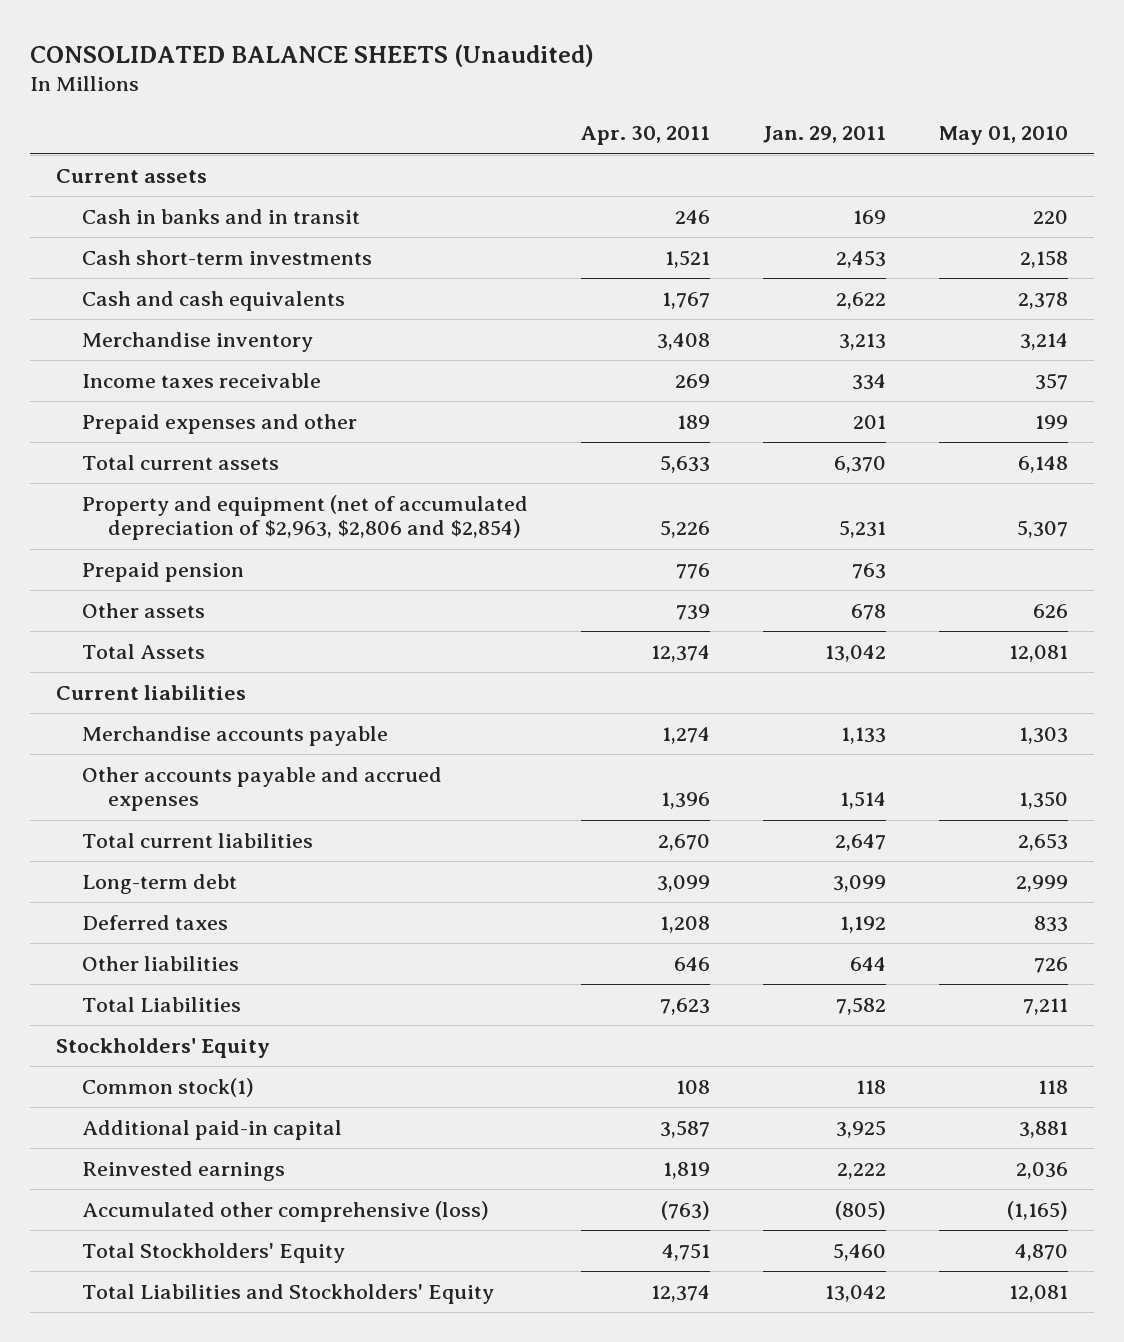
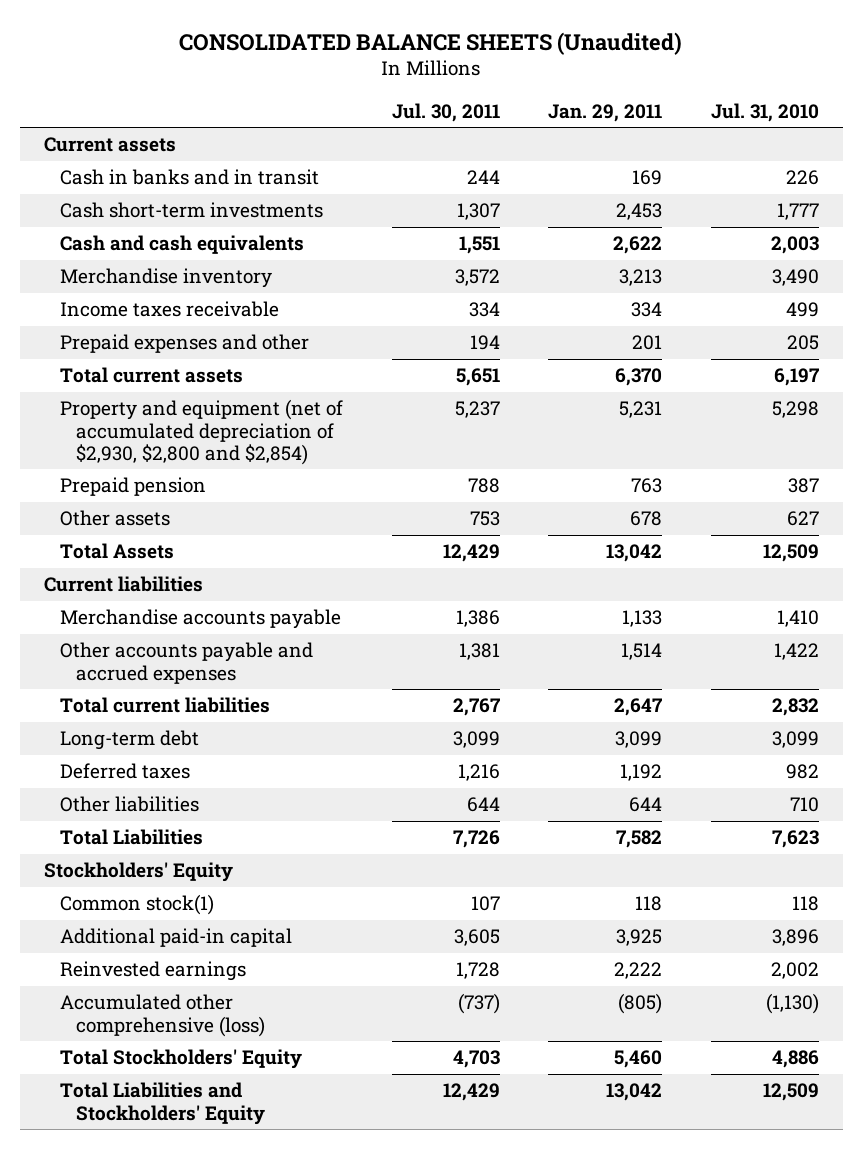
[580,126,710,146] Apr. 30, 2011 -> none
[938,126,1068,146] May 01, 2010 -> none
none -> [391,102,500,122] Jul. 30, 2011
none -> [710,102,819,122] Jul. 31, 2010
[82,494,529,541] Property and equipment (net of accumulated depreciation of $2,963, $2,806 and $2,854) -> [60,399,344,465] Property and equipment (net of accumulated depreciation of $2,930, $2,800 and $2,854)

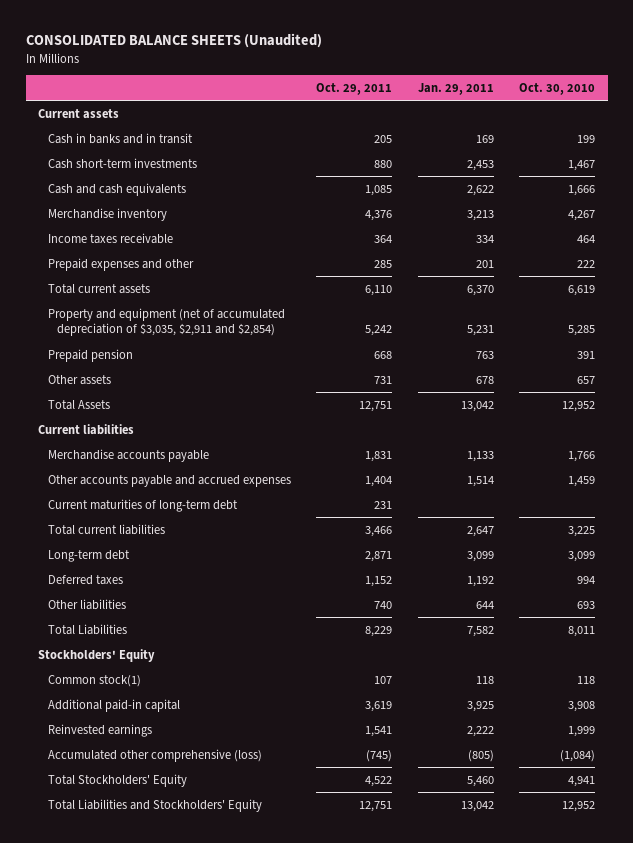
[391,102,500,122] Jul. 30, 2011 -> none
[710,102,819,122] Jul. 31, 2010 -> none
none -> [316,83,393,96] Oct. 29, 2011
none -> [519,83,596,96] Oct. 30, 2010
[60,399,344,465] Property and equipment (net of accumulated depreciation of $2,930, $2,800 and $2,854) -> [47,307,285,337] Property and equipment (net of accumulated depreciation of $3,035, $2,911 and $2,854)
none -> [47,498,238,512] Current maturities of long-term debt

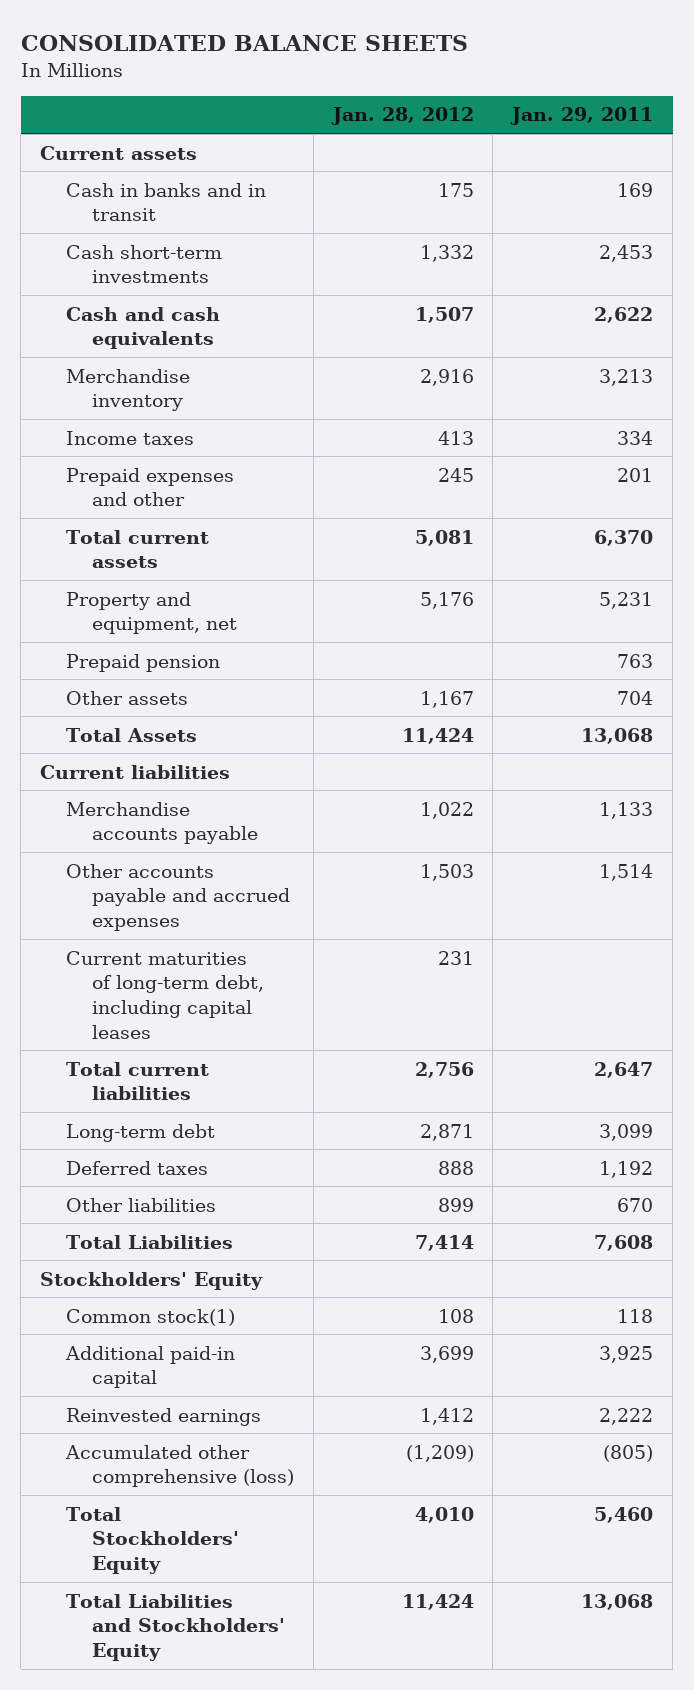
[25,33,322,49] CONSOLIDATED BALANCE SHEETS (Unaudited) -> [20,34,468,51] CONSOLIDATED BALANCE SHEETS
[316,83,393,96] Oct. 29, 2011 -> none
[519,83,596,96] Oct. 30, 2010 -> none
none -> [330,107,474,126] Jan. 28, 2012
[47,232,173,244] Income taxes receivable -> [66,430,195,445] Income taxes
[47,307,285,337] Property and equipment (net of accumulated depreciation of $3,035, $2,911 and $2,854) -> [66,591,237,635] Property and equipment, net
[475,375,494,384] 678 -> [617,690,654,705] 704
[460,400,494,412] 13,042 -> [581,727,654,744] 13,068
[47,498,238,512] Current maturities of long-term debt -> [66,950,264,1039] Current maturities of long-term debt, including capital leases
[475,600,494,609] 644 -> [617,1197,654,1212] 670
[466,625,494,637] 7,582 -> [594,1234,654,1251] 7,608
[460,800,494,812] 13,042 -> [581,1593,654,1610] 13,068

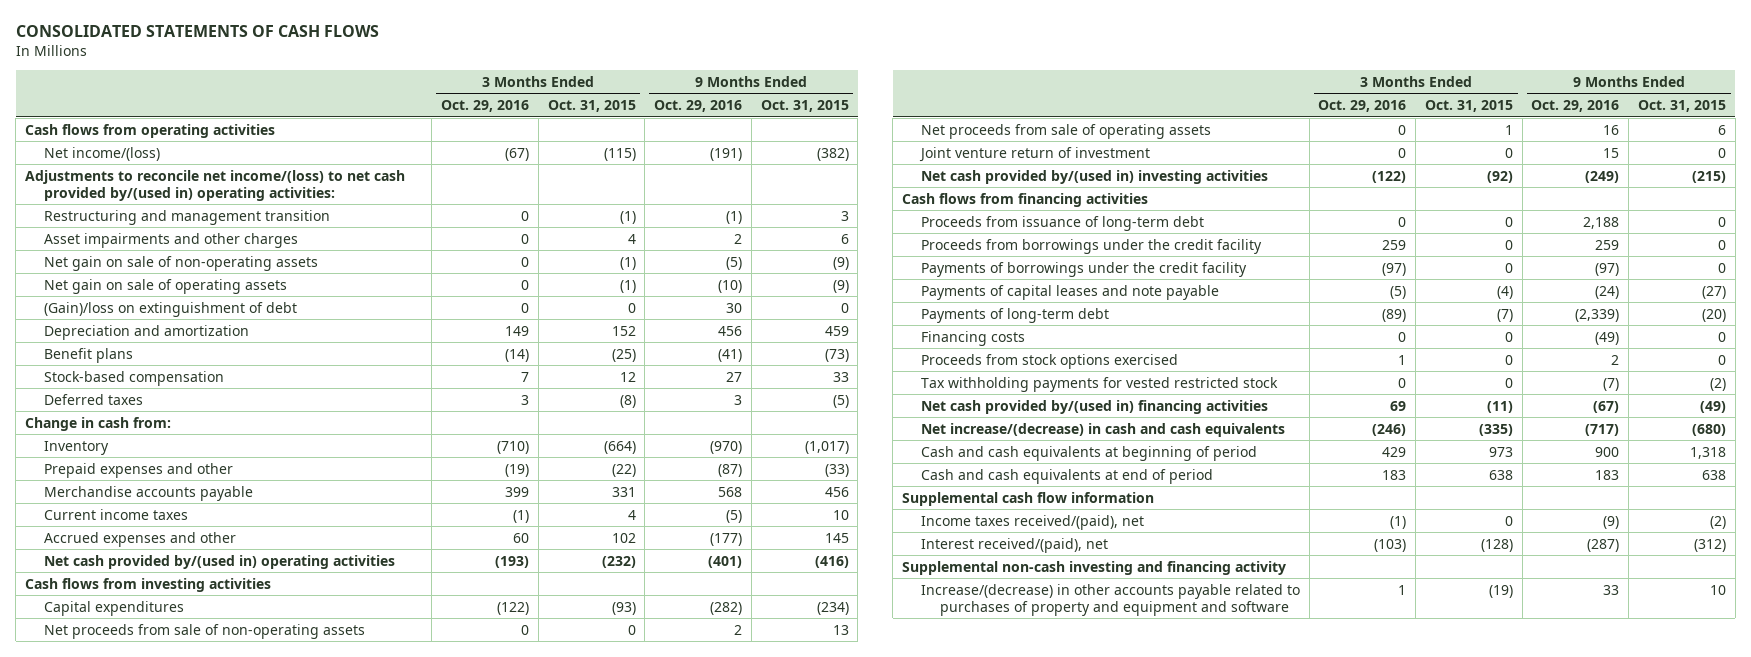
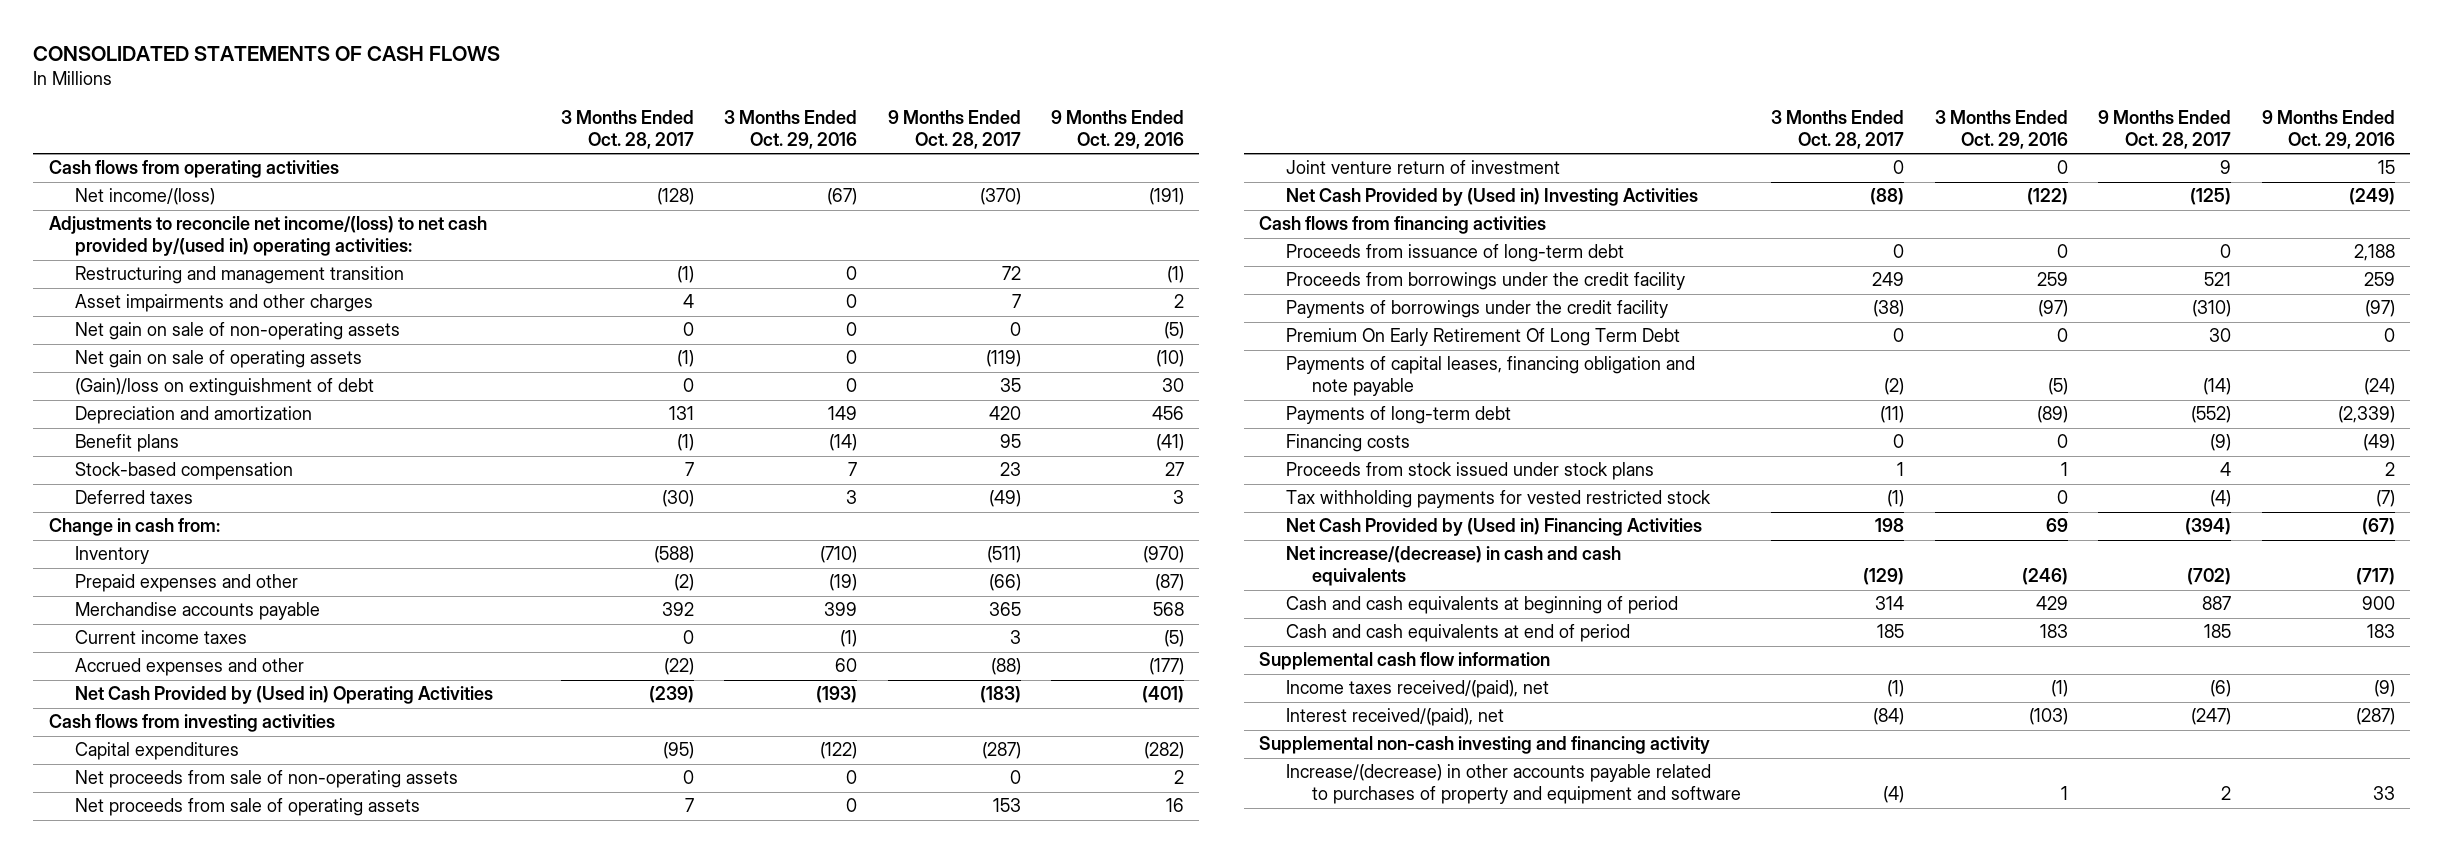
[547,100,636,113] Oct. 31, 2015 -> none
[760,100,849,113] Oct. 31, 2015 -> none
none -> [560,109,694,149] 3 Months Ended Oct. 28, 2017
none -> [887,109,1021,149] 9 Months Ended Oct. 28, 2017
[43,554,395,569] Net cash provided by/(used in) operating activities -> [74,686,493,705] Net Cash Provided by (Used in) Operating Activities
[921,169,1269,184] Net cash provided by/(used in) investing activities -> [1285,188,1698,207] Net Cash Provided by (Used in) Investing Activities
none -> [1285,328,1680,347] Premium On Early Retirement Of Long Term Debt
[921,284,1220,300] Payments of capital leases and note payable -> [1285,356,1695,397] Payments of capital leases, financing obligation and note payable
[921,353,1179,369] Proceeds from stock options exercised -> none
none -> [1285,462,1654,481] Proceeds from stock issued under stock plans
[921,399,1269,414] Net cash provided by/(used in) financing activities -> [1285,518,1702,537] Net Cash Provided by (Used in) Financing Activities

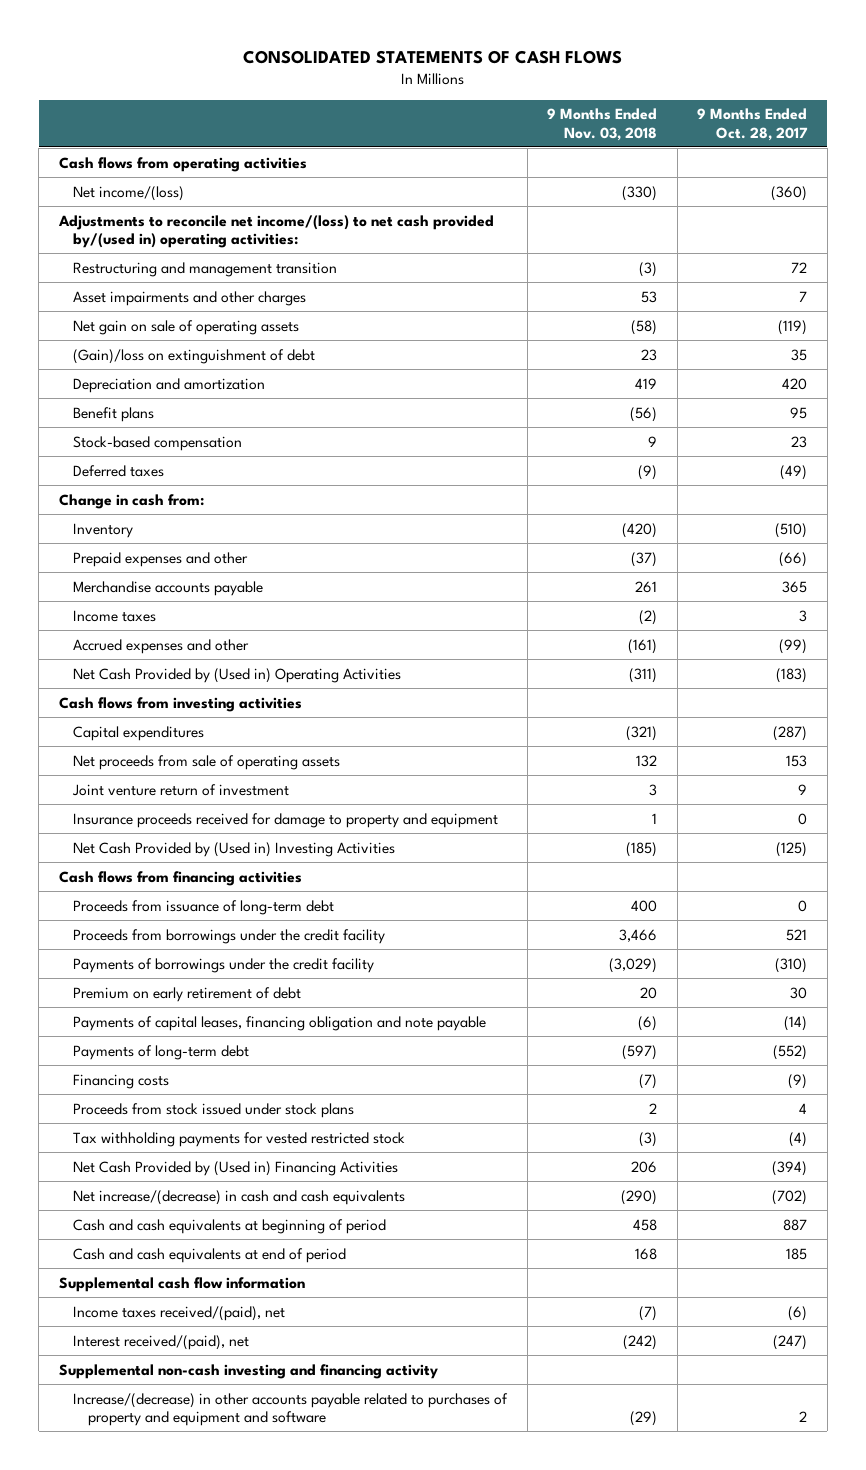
[560,109,694,149] 3 Months Ended Oct. 28, 2017 -> none
[724,109,858,149] 3 Months Ended Oct. 29, 2016 -> none
[1050,109,1184,149] 9 Months Ended Oct. 29, 2016 -> none
none -> [547,108,658,141] 9 Months Ended Nov. 03, 2018
[979,188,1021,206] (370) -> [771,185,808,201] (360)
[74,322,400,341] Net gain on sale of non-operating assets -> none
[986,546,1021,564] (511) -> [775,522,808,538] (510)
[74,630,247,645] Current income taxes -> [73,609,157,622] Income taxes
[990,658,1021,676] (88) -> [779,638,808,654] (99)
[74,770,458,789] Net proceeds from sale of non-operating assets -> none
none -> [73,812,499,828] Insurance proceeds received for damage to property and equipment
[1285,328,1680,347] Premium On Early Retirement Of Long Term Debt -> [73,986,302,1002] Premium on early retirement of debt

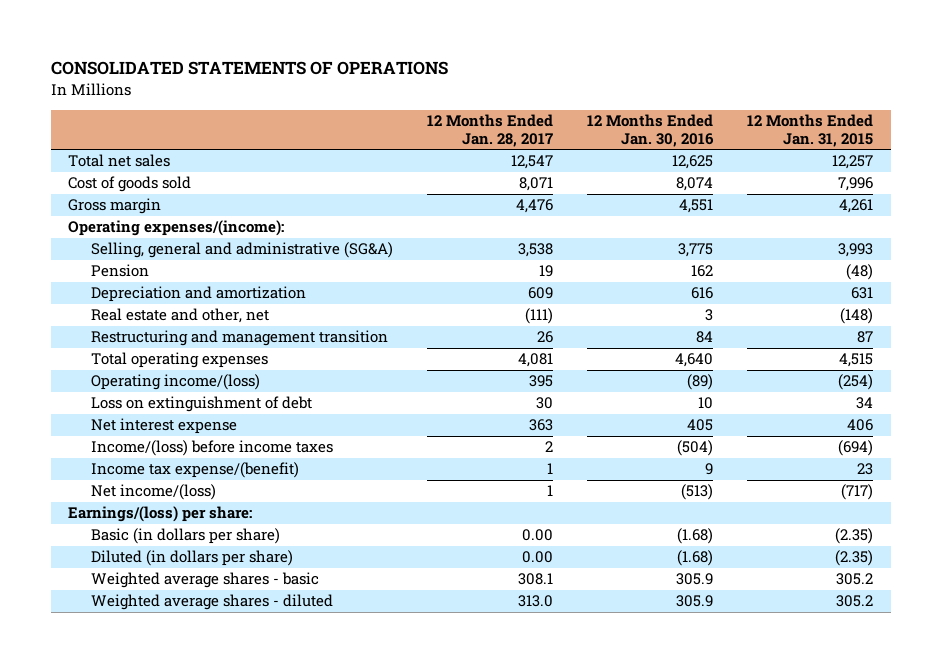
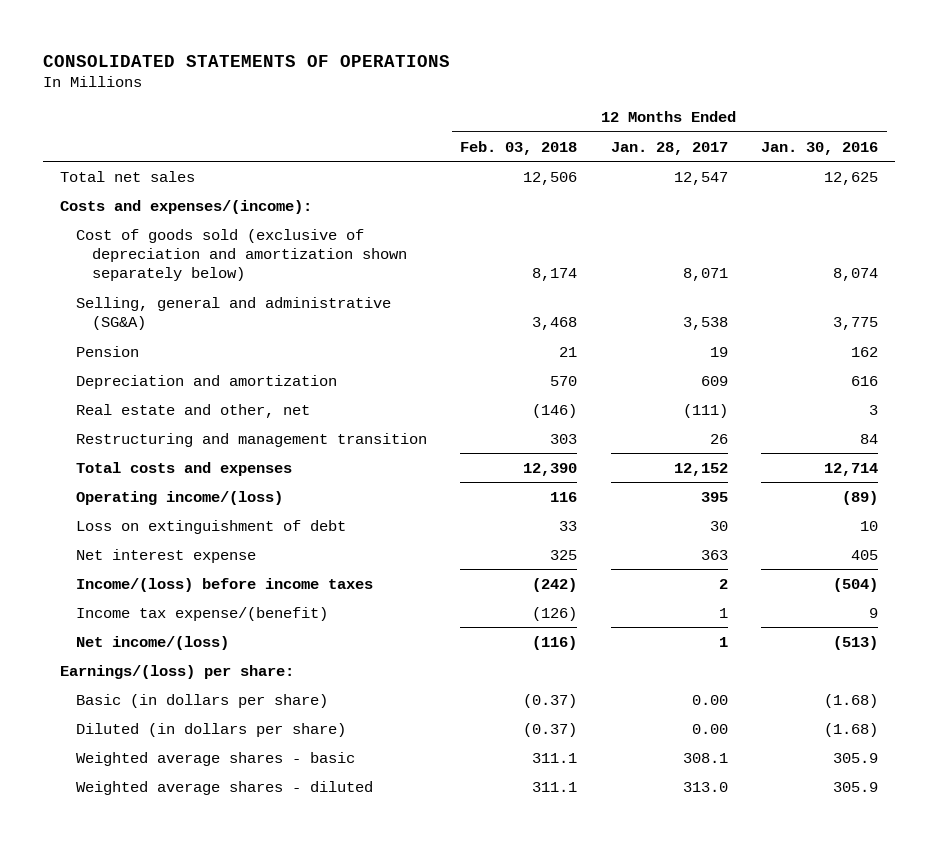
[747,113,874,147] 12 Months Ended Jan. 31, 2015 -> none
none -> [460,140,578,155] Feb. 03, 2018
[68,198,162,215] Gross margin -> none
[68,220,285,237] Operating expenses/(income): -> none
none -> [59,199,312,214] Costs and expenses/(income):
[68,176,192,193] Cost of goods sold -> [75,228,408,282] Cost of goods sold (exclusive of depreciation and amortization shown separately below)
[90,352,268,369] Total operating expenses -> [75,461,292,476] Total costs and expenses
[517,353,553,368] 4,081 -> [673,462,728,476] 12,152
[675,353,714,368] 4,640 -> [824,462,879,476] 12,714

